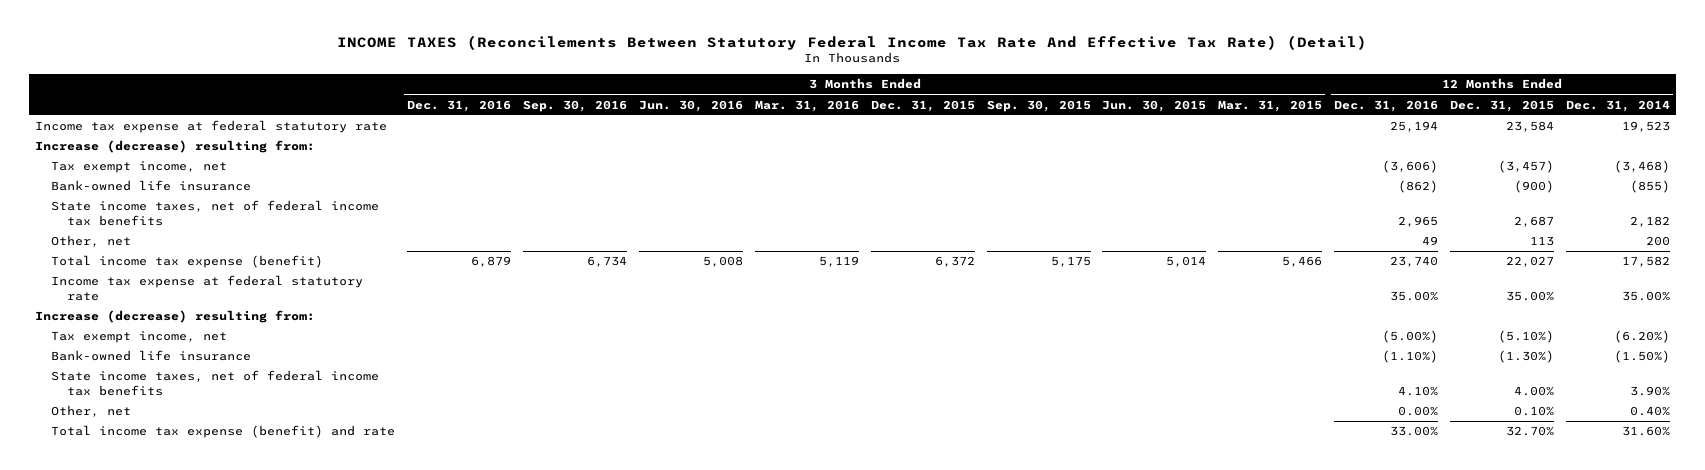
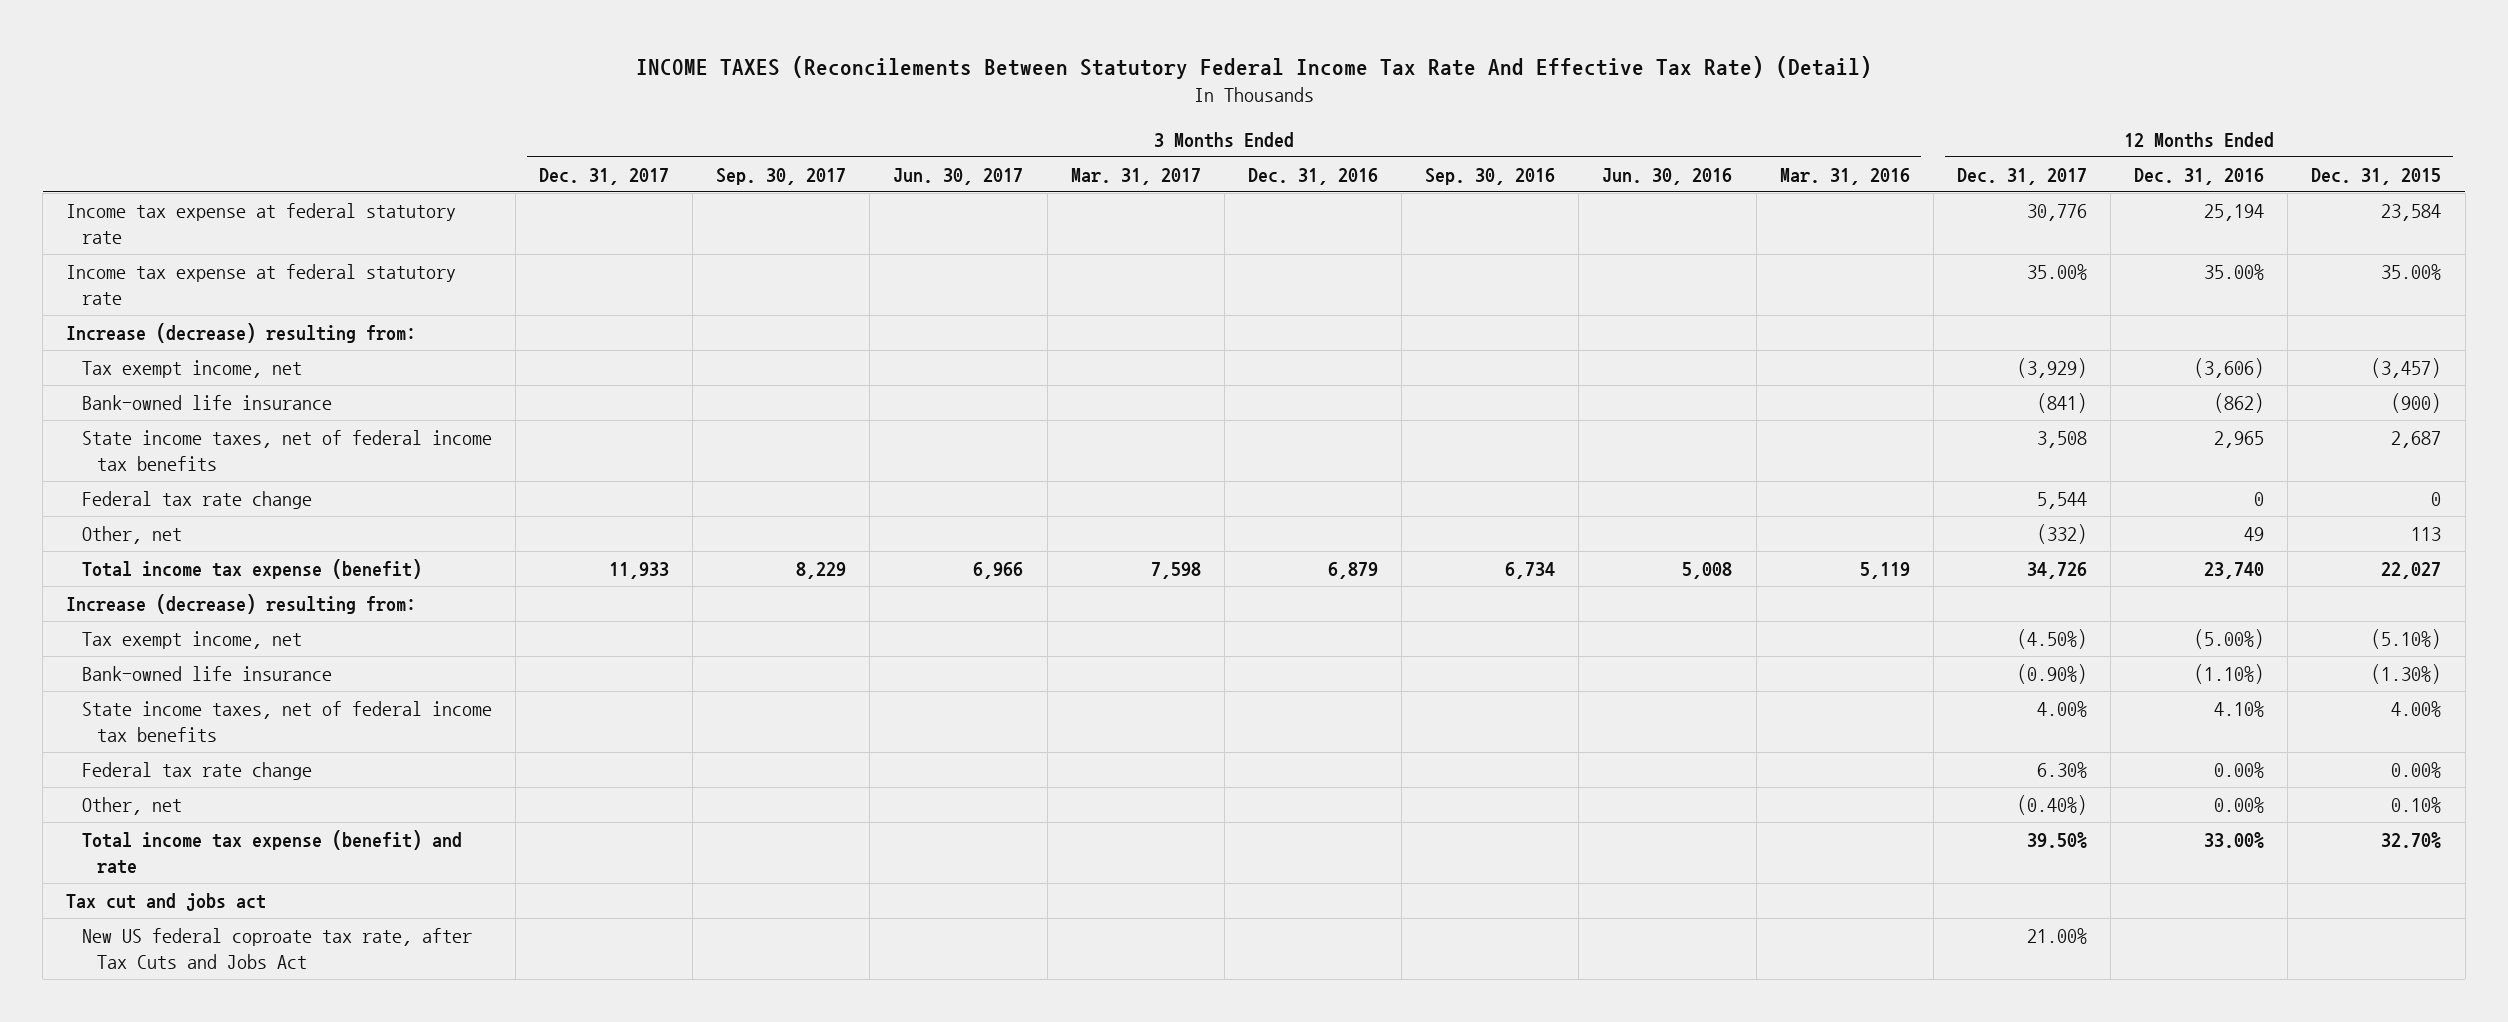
[870,99,975,112] Dec. 31, 2015 -> none
[986,99,1091,112] Sep. 30, 2015 -> none
[1102,99,1207,112] Jun. 30, 2015 -> none
[1218,99,1323,112] Mar. 31, 2015 -> none
[1566,99,1671,112] Dec. 31, 2014 -> none
none -> [538,167,669,185] Dec. 31, 2017
none -> [716,167,847,185] Sep. 30, 2017
none -> [893,167,1024,185] Jun. 30, 2017
none -> [1070,167,1201,185] Mar. 31, 2017
none -> [1956,167,2087,185] Dec. 31, 2017
[51,275,364,302] Income tax expense at federal statutory rate -> [66,264,457,305] Income tax expense at federal statutory rate
none -> [81,491,312,510] Federal tax rate change
none -> [81,762,312,781] Federal tax rate change
none -> [66,893,267,912] Tax cut and jobs act
none -> [81,928,472,969] New US federal coproate tax rate, after Tax Cuts and Jobs Act

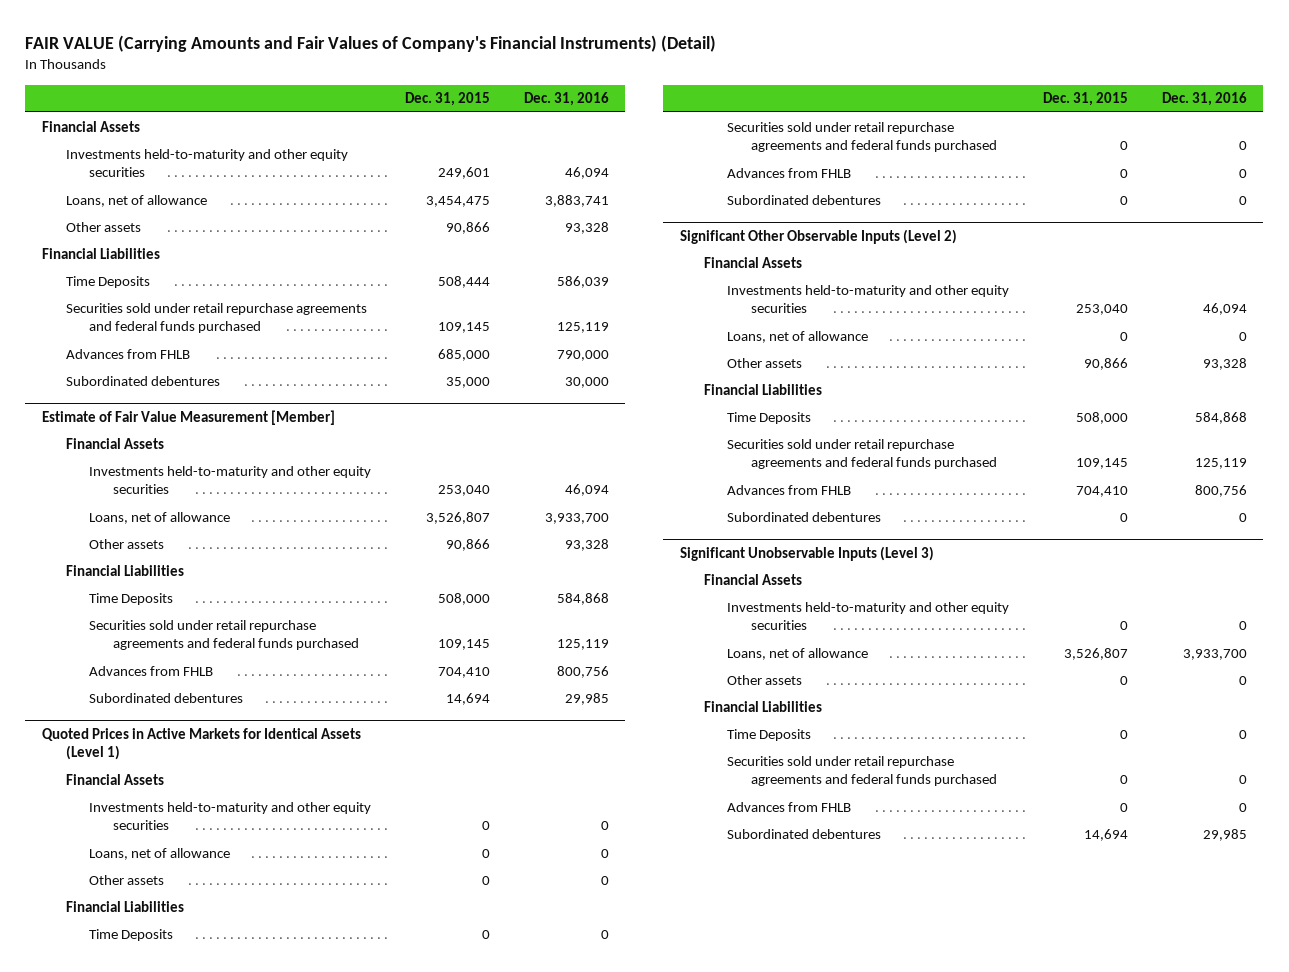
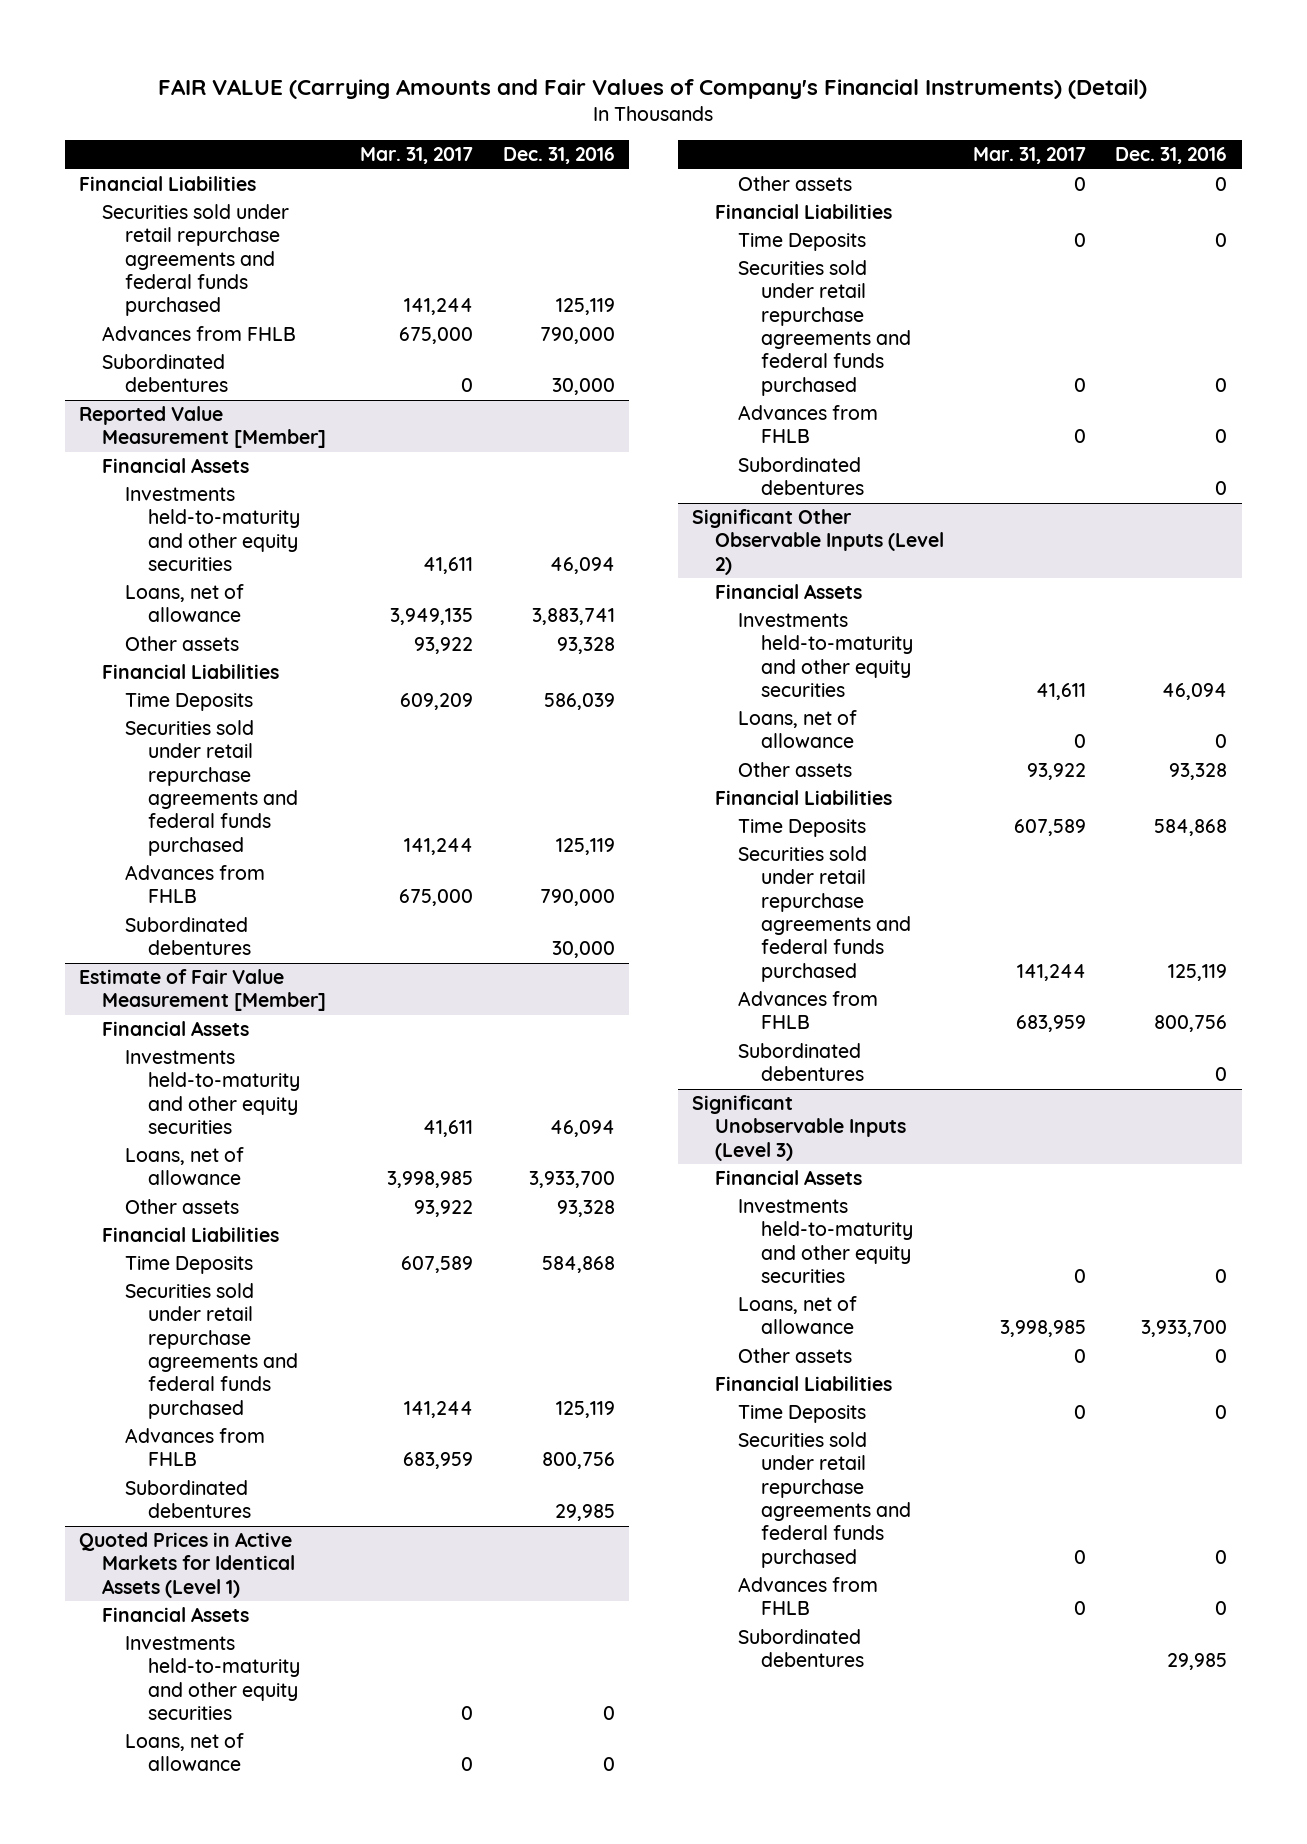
[404,92,490,107] Dec. 31, 2015 -> none
none -> [360,147,474,165] Mar. 31, 2017
none -> [79,176,257,192] Financial Liabilities
none -> [102,204,290,317] Securities sold under retail repurchase agreements and federal funds purchased
none -> [102,326,297,342] Advances from FHLB
none -> [102,354,229,393] Subordinated debentures
none -> [79,406,327,449] Reported Value Measurement [Member]

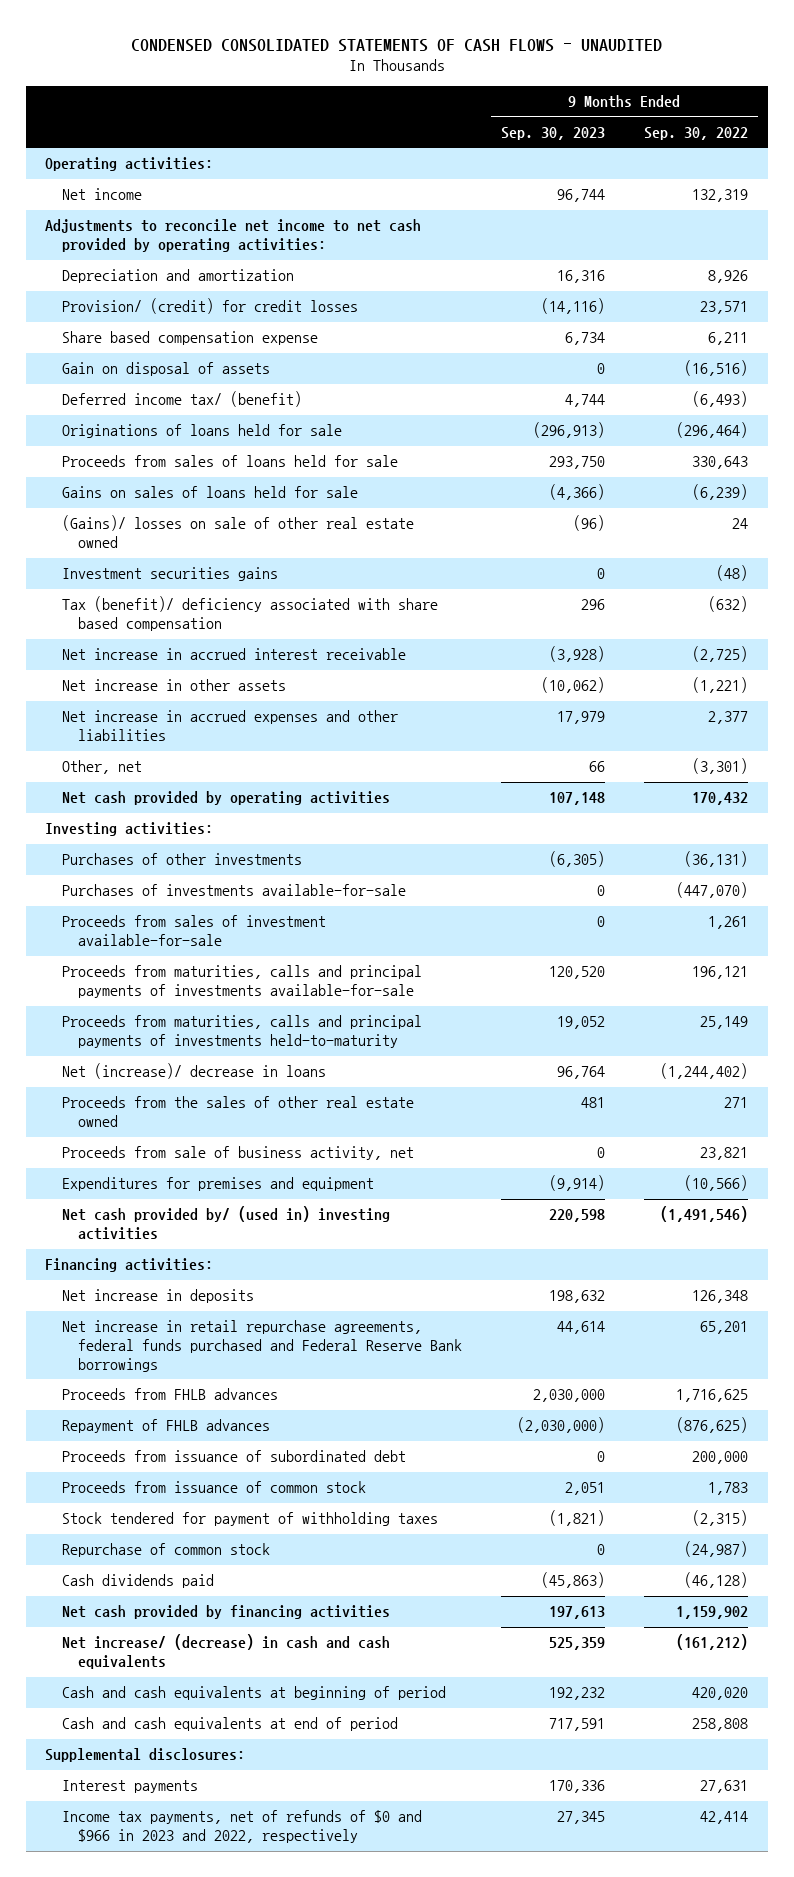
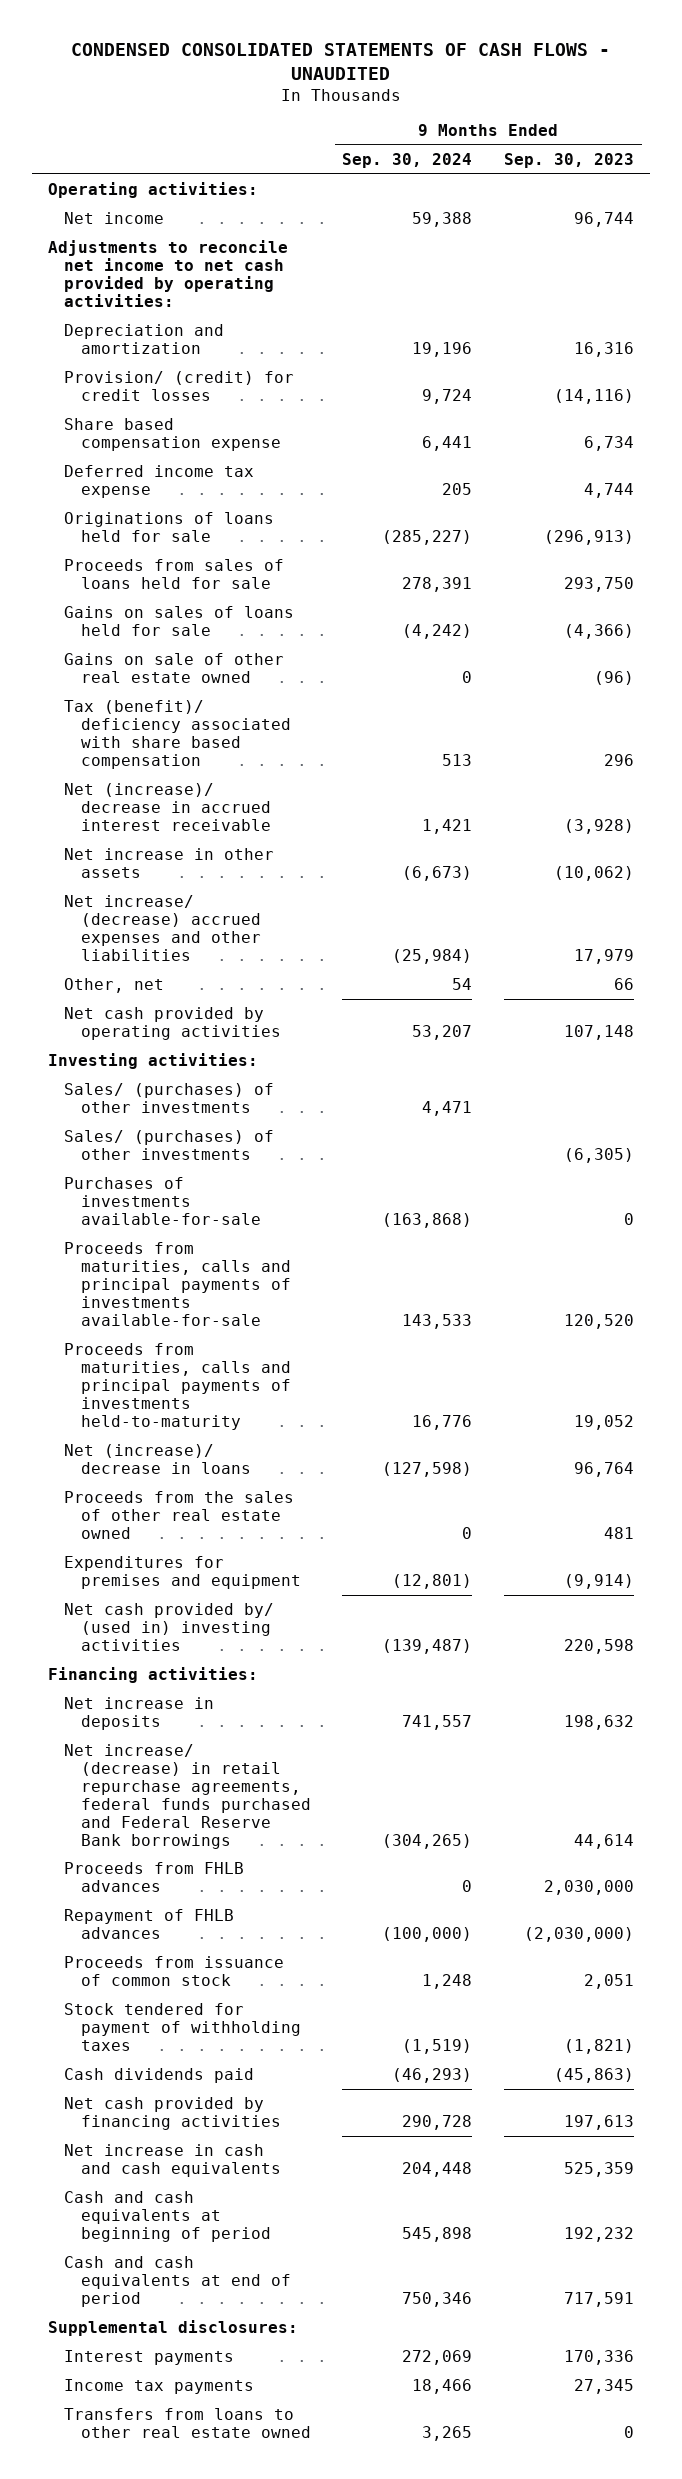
[644,126,749,140] Sep. 30, 2022 -> none
none -> [342,152,473,168] Sep. 30, 2024
[61,362,270,377] Gain on disposal of assets -> none
[61,391,302,408] Deferred income tax/ (benefit) -> [64,465,255,498] Deferred income tax expense
[61,567,278,582] Investment securities gains -> none
[61,515,414,549] (Gains)/ losses on sale of other real estate owned -> [64,653,285,683] Gains on sale of other real estate owned
[61,648,406,661] Net increase in accrued interest receivable -> [64,783,271,831] Net (increase)/ decrease in accrued interest receivable
[61,710,398,742] Net increase in accrued expenses and other liabilities -> [64,895,261,961] Net increase/ (decrease) accrued expenses and other liabilities
none -> [64,1083,275,1113] Sales/ (purchases) of other investments
[61,853,302,866] Purchases of other investments -> [64,1130,275,1160] Sales/ (purchases) of other investments
[61,915,326,947] Proceeds from sales of investment available-for-sale -> none
[61,1146,414,1161] Proceeds from sale of business activity, net -> none
[61,1320,462,1372] Net increase in retail repurchase agreements, federal funds purchased and Federal Reserve Bank borrowings -> [64,1744,311,1849] Net increase/ (decrease) in retail repurchase agreements, federal funds purchased and Federal Reserve Bank borrowings
[61,1450,406,1463] Proceeds from issuance of subordinated debt -> none
[61,1543,270,1558] Repurchase of common stock -> none
[61,1634,390,1670] Net increase/ (decrease) in cash and cash equivalents -> [64,2144,281,2177] Net increase in cash and cash equivalents
[61,1810,422,1844] Income tax payments, net of refunds of $0 and $966 in 2023 and 2022, respectively -> [64,2379,255,2395] Income tax payments
none -> [64,2408,311,2438] Transfers from loans to other real estate owned

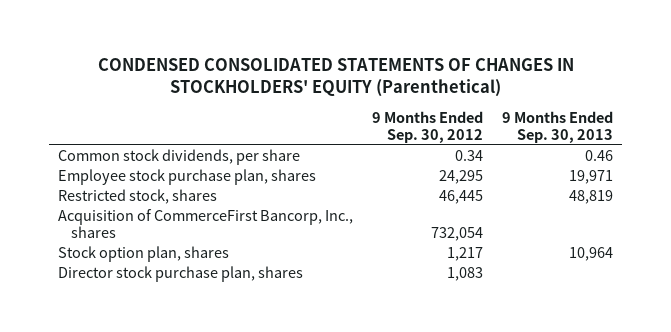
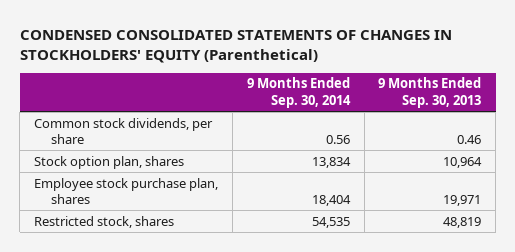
[372,111,484,143] 9 Months Ended Sep. 30, 2012 -> none
none -> [246,77,351,108] 9 Months Ended Sep. 30, 2014
[58,246,230,263] Stock option plan, shares -> [33,155,184,169] Stock option plan, shares
[58,209,354,239] Acquisition of CommerceFirst Bancorp, Inc., shares -> none
[58,266,304,283] Director stock purchase plan, shares -> none

